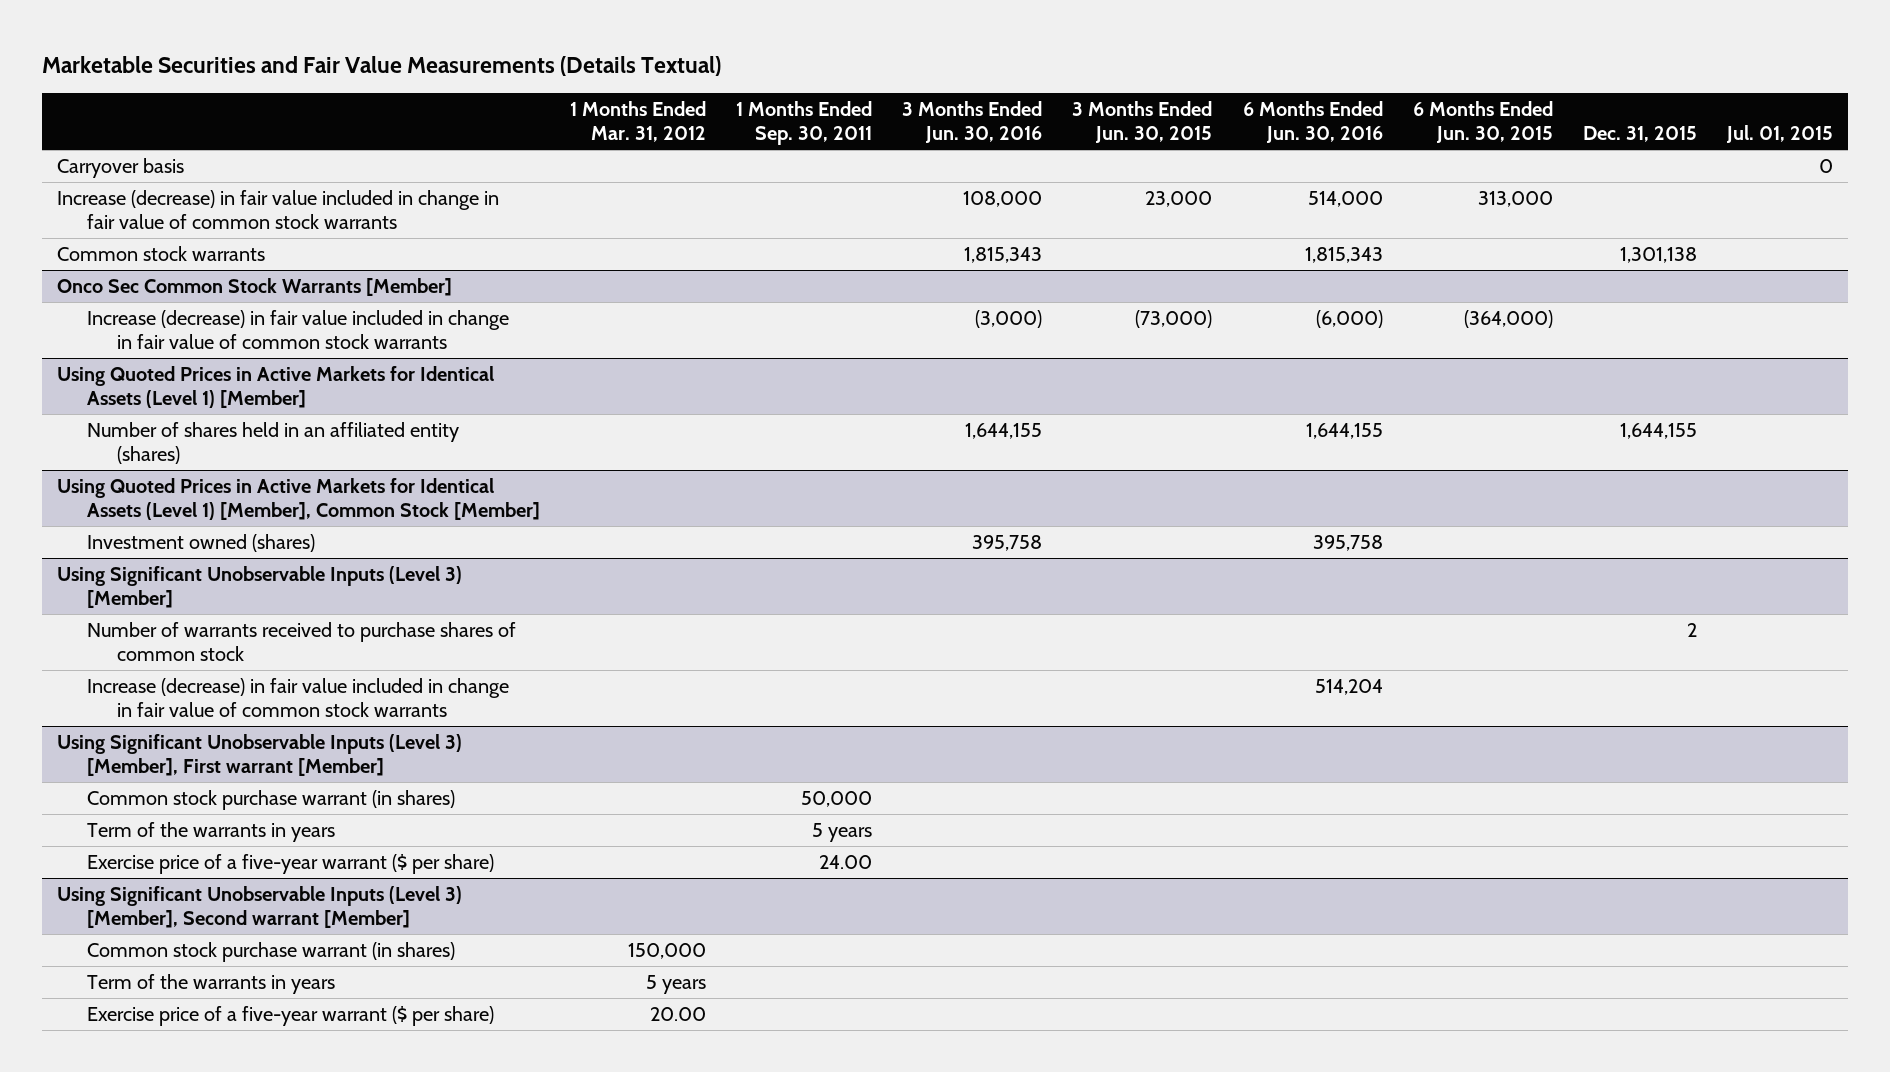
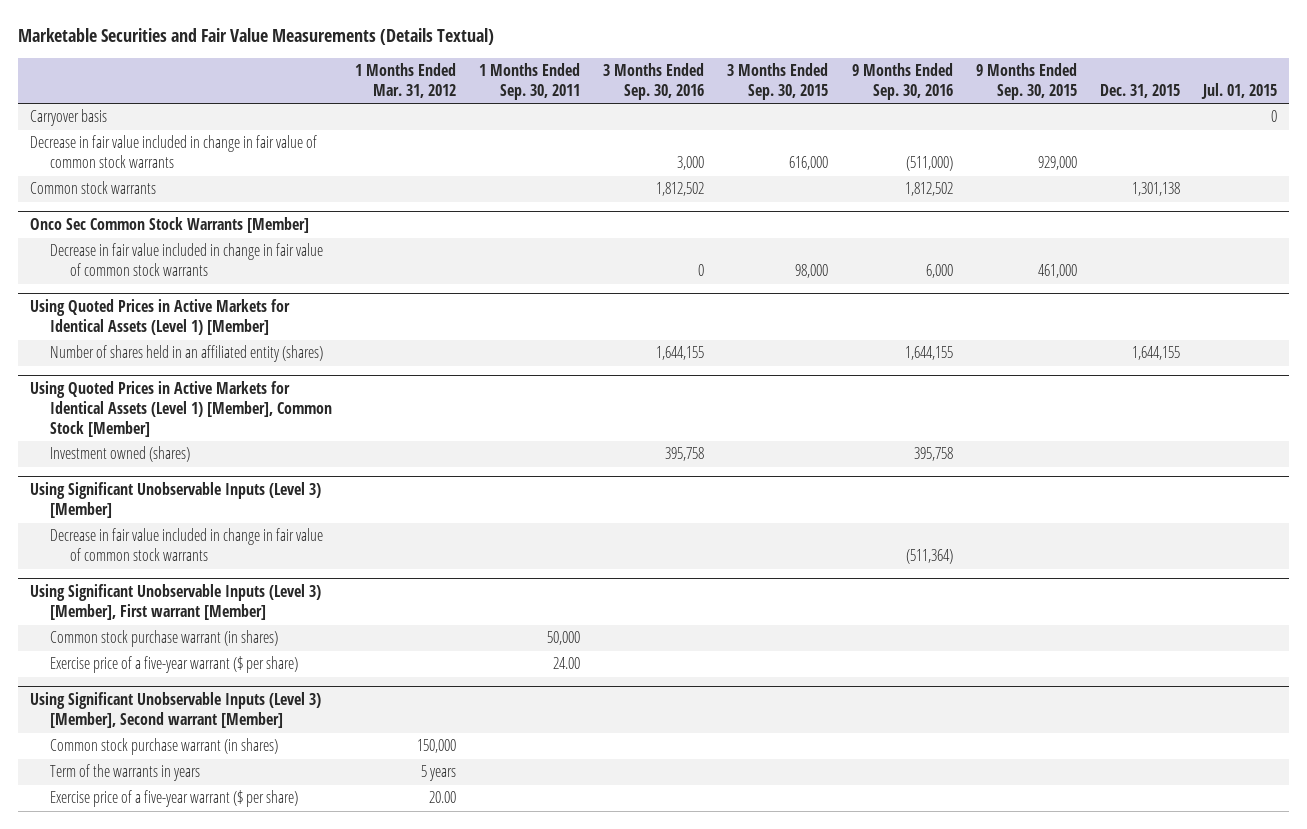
[902,101,1043,144] 3 Months Ended Jun. 30, 2016 -> none
[1072,101,1213,144] 3 Months Ended Jun. 30, 2015 -> none
[1242,101,1383,144] 6 Months Ended Jun. 30, 2016 -> none
[1412,101,1553,144] 6 Months Ended Jun. 30, 2015 -> none
none -> [603,62,705,100] 3 Months Ended Sep. 30, 2016
none -> [727,62,829,100] 3 Months Ended Sep. 30, 2015
none -> [851,62,953,100] 9 Months Ended Sep. 30, 2016
none -> [975,62,1077,100] 9 Months Ended Sep. 30, 2015
[56,189,499,230] Increase (decrease) in fair value included in change in fair value of common stock warrants -> [30,135,318,169] Decrease in fair value included in change in fair value of common stock warrants
[86,309,509,350] Increase (decrease) in fair value included in change in fair value of common stock warrants -> [49,243,323,277] Decrease in fair value included in change in fair value of common stock warrants
[86,621,516,662] Number of warrants received to purchase shares of common stock -> none
[86,677,509,718] Increase (decrease) in fair value included in change in fair value of common stock warrants -> [49,528,323,562] Decrease in fair value included in change in fair value of common stock warrants
[86,821,335,842] Term of the warrants in years -> none

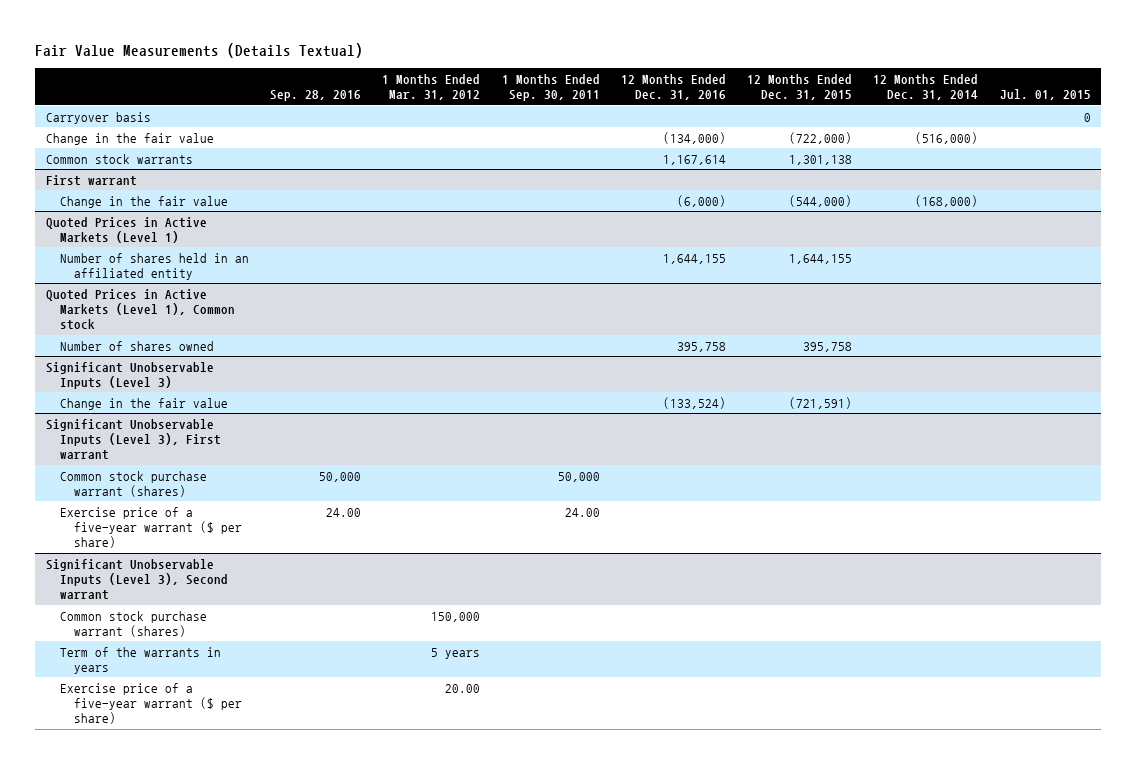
[18,28,495,46] Marketable Securities and Fair Value Measurements (Details Textual) -> [34,43,363,59] Fair Value Measurements (Details Textual)
[603,62,705,100] 3 Months Ended Sep. 30, 2016 -> none
[727,62,829,100] 3 Months Ended Sep. 30, 2015 -> none
[851,62,953,100] 9 Months Ended Sep. 30, 2016 -> none
[975,62,1077,100] 9 Months Ended Sep. 30, 2015 -> none
[1099,83,1180,98] Dec. 31, 2015 -> none
none -> [270,90,362,102] Sep. 28, 2016
none -> [620,74,726,101] 12 Months Ended Dec. 31, 2016
none -> [747,74,853,101] 12 Months Ended Dec. 31, 2015
none -> [873,74,979,101] 12 Months Ended Dec. 31, 2014
[30,135,318,169] Decrease in fair value included in change in fair value of common stock warrants -> [45,132,214,145] Change in the fair value
[30,217,310,234] Onco Sec Common Stock Warrants [Member] -> none
[49,243,323,277] Decrease in fair value included in change in fair value of common stock warrants -> none
none -> [45,174,137,186] First warrant
none -> [59,195,228,208] Change in the fair value
[30,299,291,336] Using Quoted Prices in Active Markets for Identical Assets (Level 1) [Member] -> [45,216,207,244] Quoted Prices in Active Markets (Level 1)
[49,345,323,363] Number of shares held in an affiliated entity (shares) -> [59,252,249,281] Number of shares held in an affiliated entity
[30,381,332,438] Using Quoted Prices in Active Markets for Identical Assets (Level 1) [Member], Common Stock [Member] -> [45,288,235,331] Quoted Prices in Active Markets (Level 1), Common stock
[49,446,190,463] Investment owned (shares) -> [59,340,214,351] Number of shares owned
[30,482,322,519] Using Significant Unobservable Inputs (Level 3) [Member] -> [45,361,214,390] Significant Unobservable Inputs (Level 3)
[49,528,323,562] Decrease in fair value included in change in fair value of common stock warrants -> [59,397,228,410] Change in the fair value
[30,584,322,621] Using Significant Unobservable Inputs (Level 3) [Member], First warrant [Member] -> [45,418,221,461] Significant Unobservable Inputs (Level 3), First warrant
[49,630,278,648] Common stock purchase warrant (in shares) -> [59,470,207,498] Common stock purchase warrant (shares)
[30,692,322,729] Using Significant Unobservable Inputs (Level 3) [Member], Second warrant [Member] -> [45,558,228,601] Significant Unobservable Inputs (Level 3), Second warrant
[49,738,278,756] Common stock purchase warrant (in shares) -> [59,610,207,638] Common stock purchase warrant (shares)

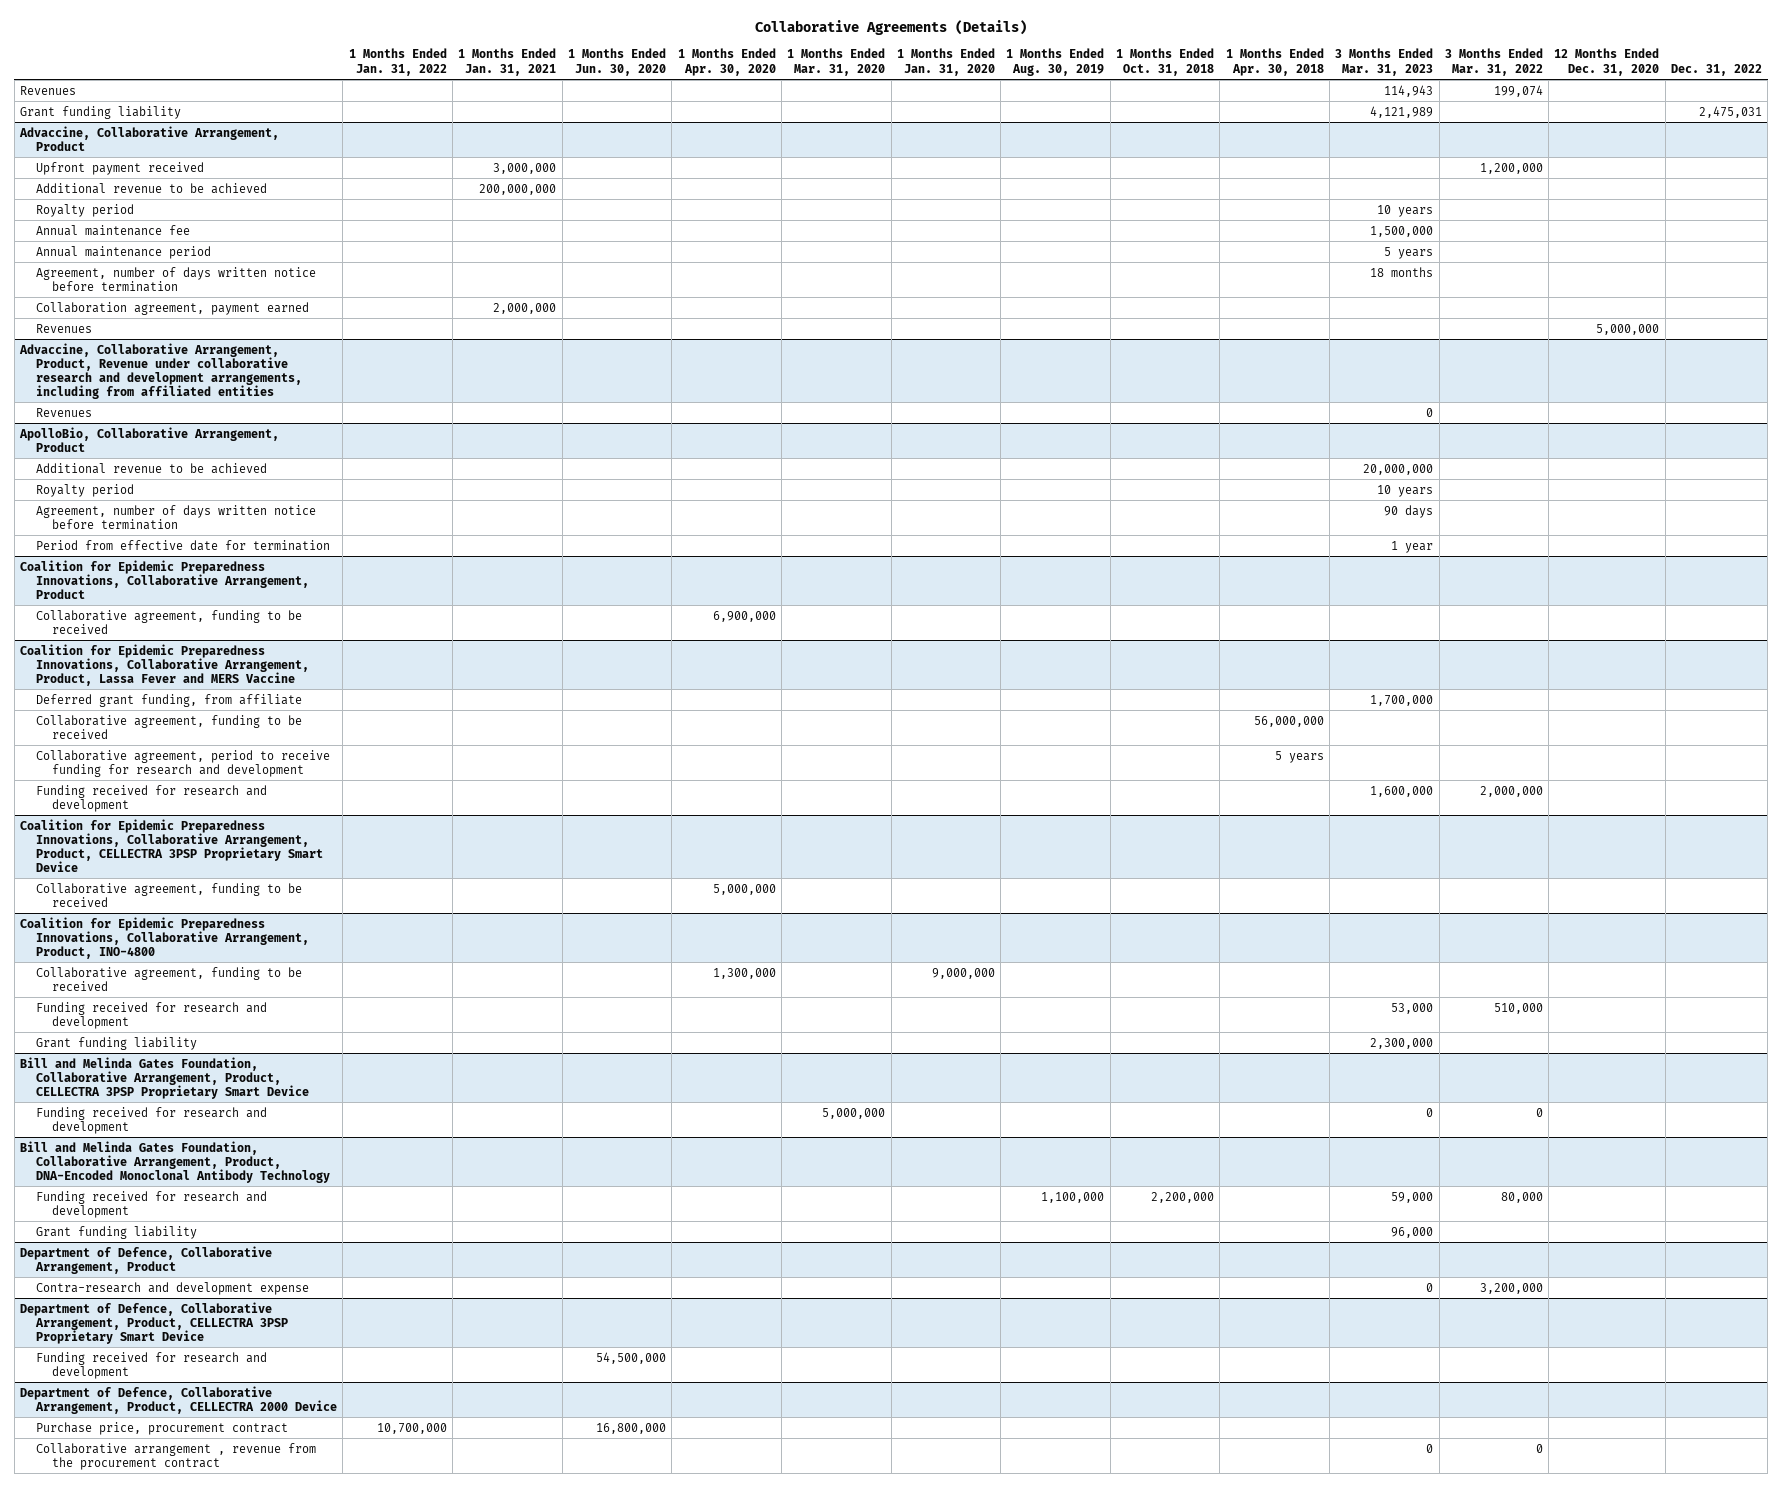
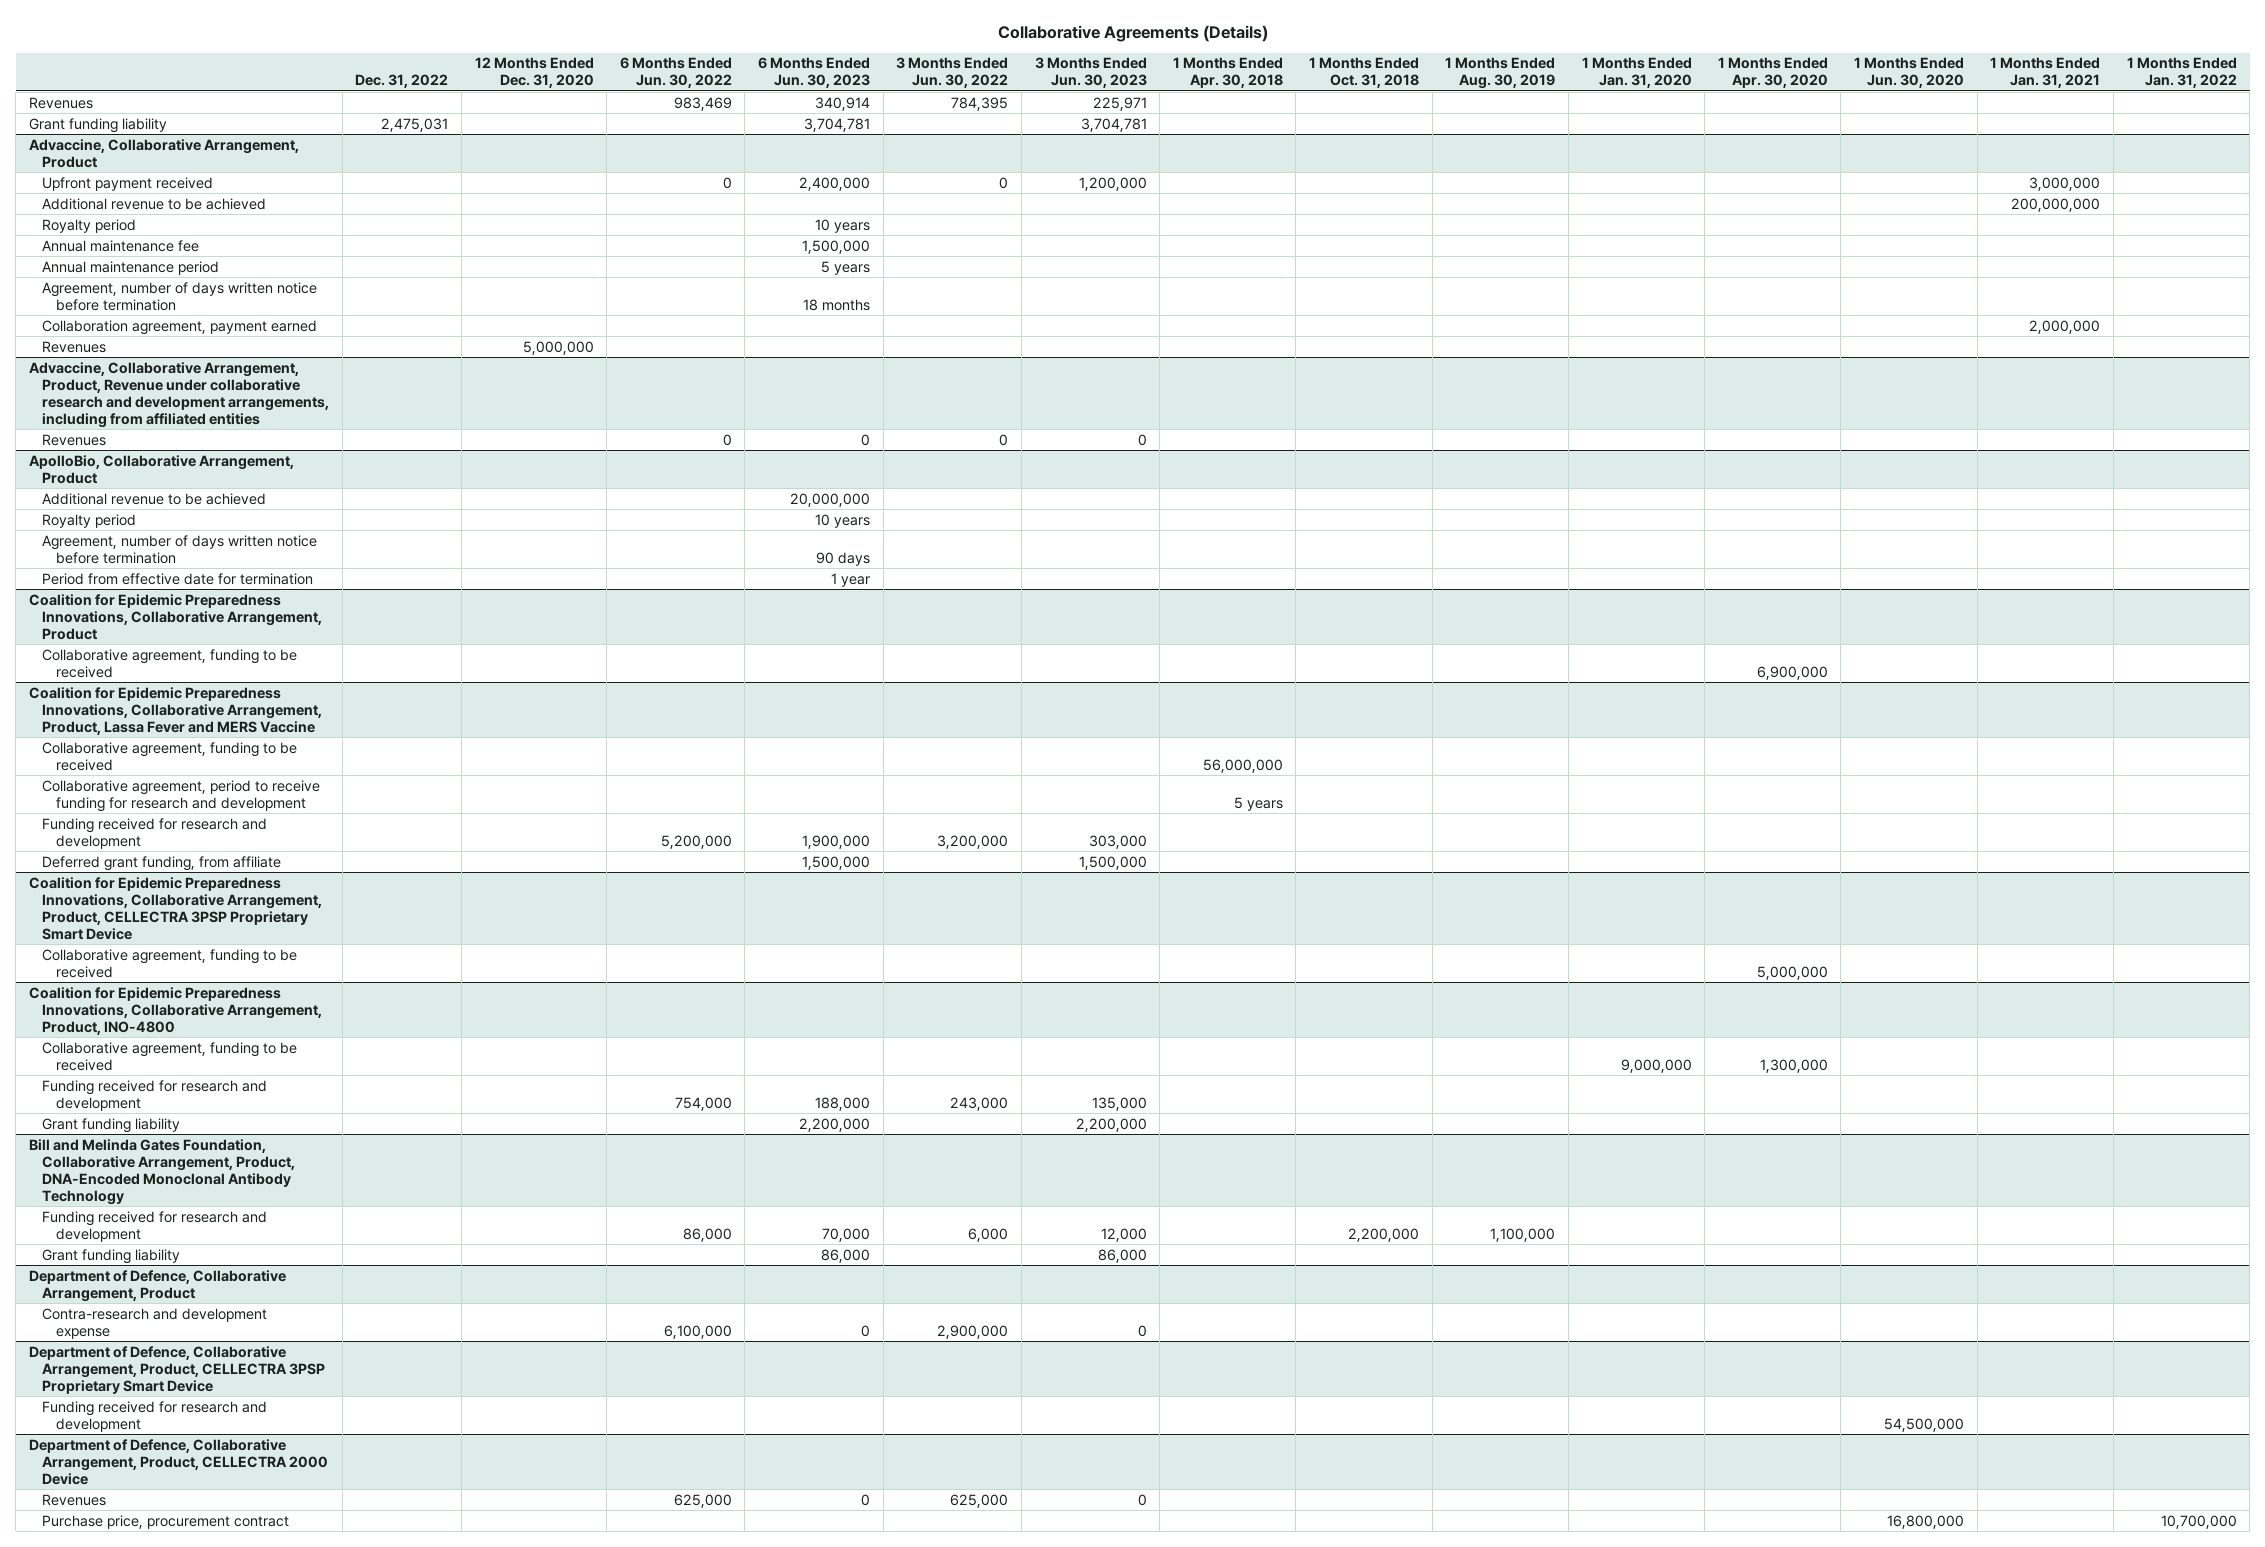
[787,48,886,76] 1 Months Ended Mar. 31, 2020 -> none
[1335,48,1434,76] 3 Months Ended Mar. 31, 2023 -> none
[1444,48,1543,76] 3 Months Ended Mar. 31, 2022 -> none
none -> [619,57,732,89] 6 Months Ended Jun. 30, 2022
none -> [758,57,871,89] 6 Months Ended Jun. 30, 2023
none -> [896,57,1009,89] 3 Months Ended Jun. 30, 2022
none -> [1034,57,1147,89] 3 Months Ended Jun. 30, 2023
[36,693,303,707] Deferred grant funding, from affiliate -> [42,855,282,871] Deferred grant funding, from affiliate
[20,1056,310,1099] Bill and Melinda Gates Foundation, Collaborative Arrangement, Product, CELLECTRA 3PSP Proprietary Smart Device -> none
[36,1106,268,1134] Funding received for research and development -> none
none -> [42,1493,107,1506] Revenues
[36,1442,317,1470] Collaborative arrangement , revenue from the procurement contract -> none

